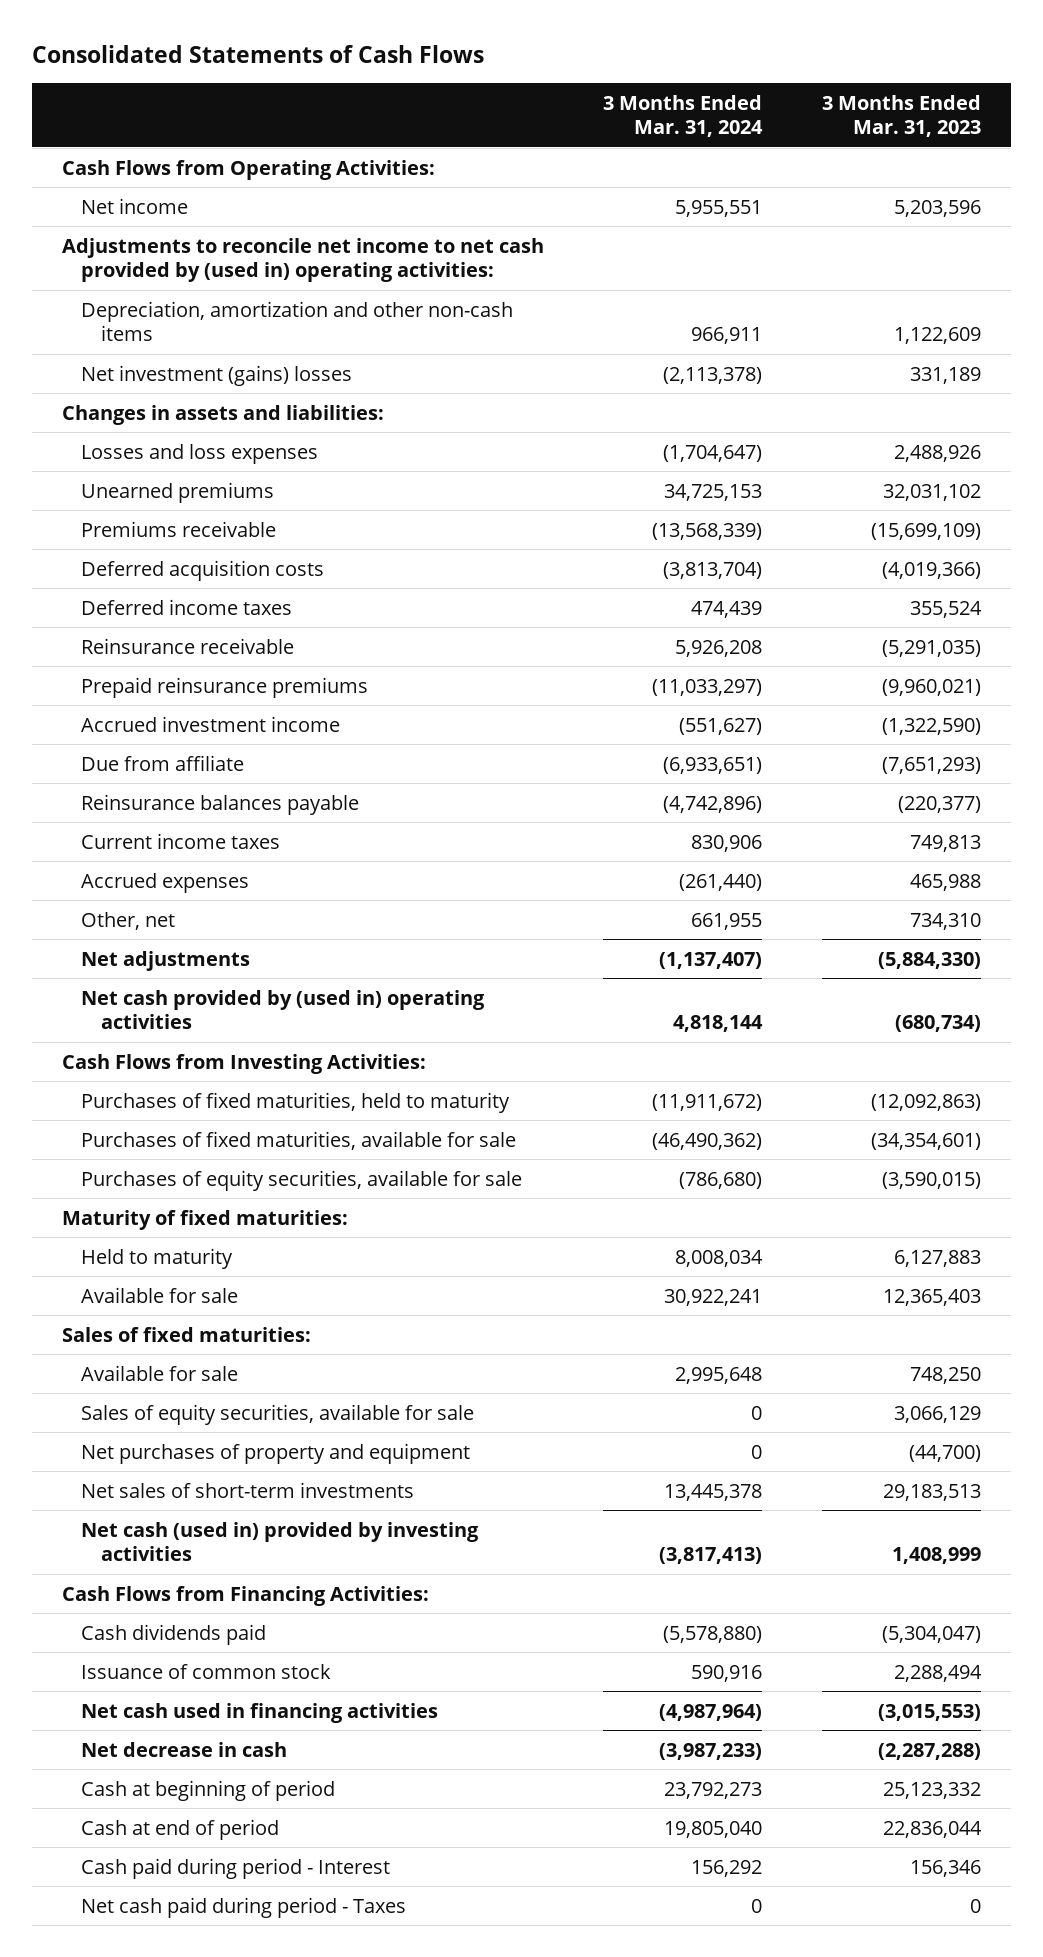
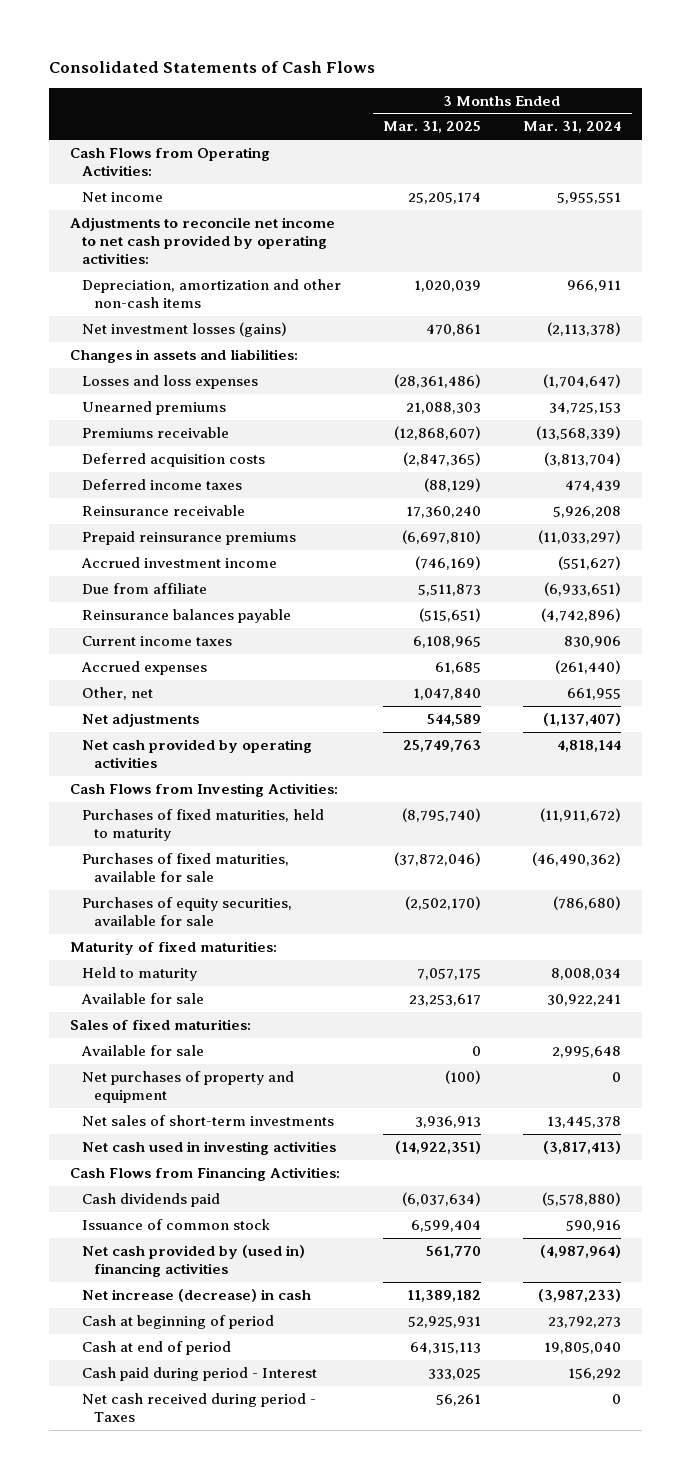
[822,94,982,137] 3 Months Ended Mar. 31, 2023 -> none
none -> [383,121,482,134] Mar. 31, 2025
[61,237,544,283] Adjustments to reconcile net income to net cash provided by (used in) operating activities: -> [70,217,336,265] Adjustments to reconcile net income to net cash provided by operating activities:
[81,364,353,386] Net investment (gains) losses -> [82,322,288,338] Net investment losses (gains)
[81,989,486,1030] Net cash provided by (used in) operating activities -> [82,739,313,769] Net cash provided by operating activities
[81,1403,475,1425] Sales of equity securities, available for sale -> none
[81,1521,480,1562] Net cash (used in) provided by investing activities -> [82,1141,337,1156] Net cash used in investing activities
[81,1702,439,1723] Net cash used in financing activities -> [82,1245,306,1278] Net cash provided by (used in) financing activities
[81,1741,288,1757] Net decrease in cash -> [82,1289,312,1303] Net increase (decrease) in cash
[81,1896,407,1918] Net cash paid during period - Taxes -> [82,1393,317,1423] Net cash received during period - Taxes

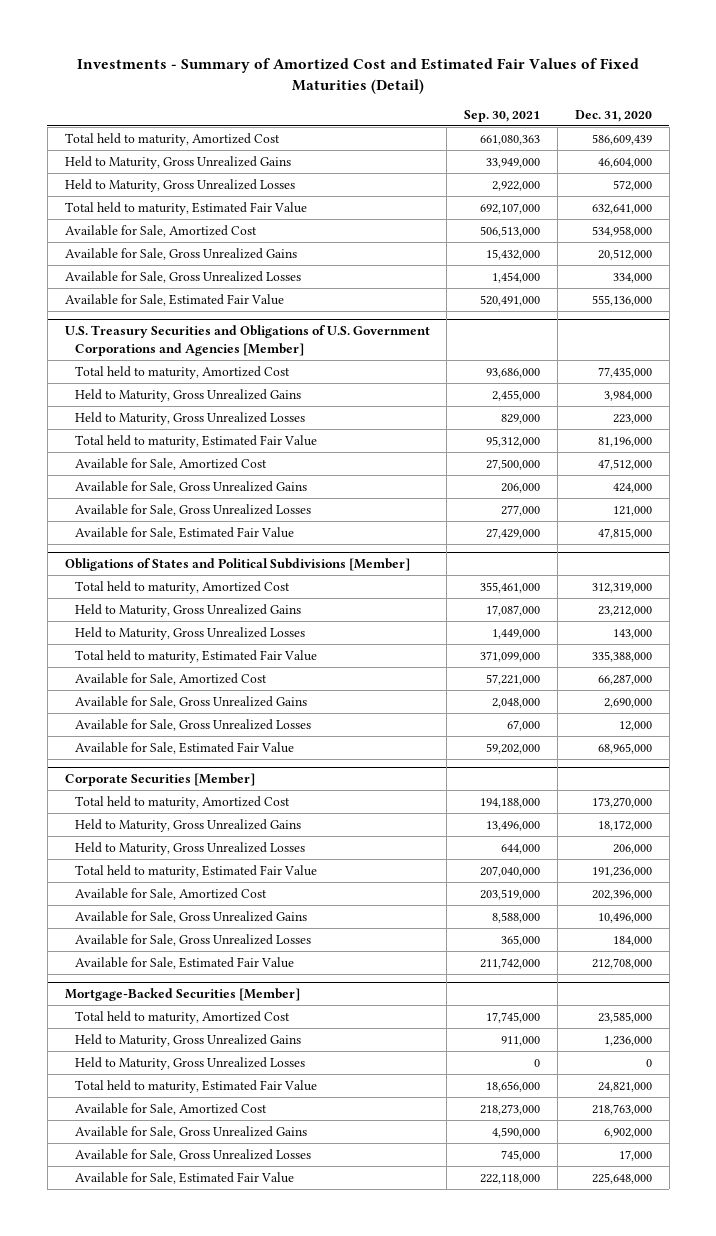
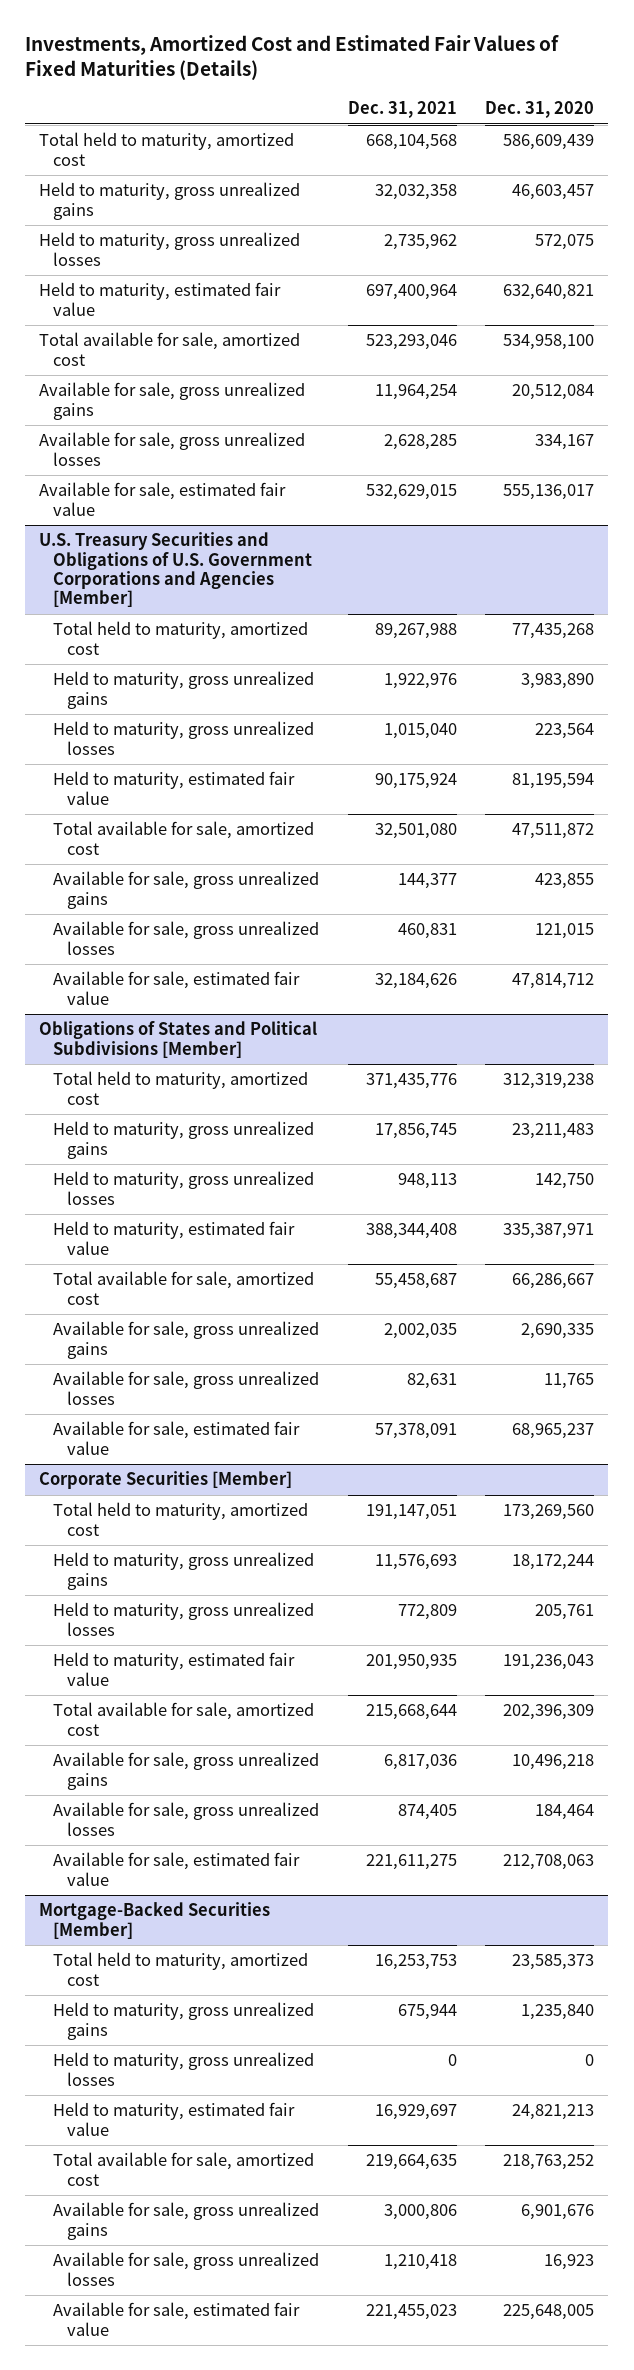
[77,57,640,94] Investments - Summary of Amortized Cost and Estimated Fair Values of Fixed Maturities (Detail) -> [25,34,560,81] Investments, Amortized Cost and Estimated Fair Values of Fixed Maturities (Details)
[464,109,541,122] Sep. 30, 2021 -> none
none -> [347,101,457,119] Dec. 31, 2021
[64,132,280,146] Total held to maturity, Amortized Cost -> [39,132,295,166] Total held to maturity, amortized cost
[64,155,291,169] Held to Maturity, Gross Unrealized Gains -> [39,182,301,220] Held to maturity, gross unrealized gains
[597,157,652,168] 46,604,000 -> [512,184,595,201] 46,603,457
[64,178,295,192] Held to Maturity, Gross Unrealized Losses -> [39,232,301,266] Held to maturity, gross unrealized losses
[612,179,652,191] 572,000 -> [535,234,595,251] 572,075
[64,201,307,215] Total held to maturity, Estimated Fair Value -> [39,282,282,316] Held to maturity, estimated fair value
[591,203,652,214] 632,641,000 -> [503,284,595,301] 632,640,821
[64,224,257,237] Available for Sale, Amortized Cost -> [39,332,301,366] Total available for sale, amortized cost
[591,225,652,237] 534,958,000 -> [503,334,595,351] 534,958,100
[64,247,297,260] Available for Sale, Gross Unrealized Gains -> [39,382,306,420] Available for sale, gross unrealized gains
[597,248,652,260] 20,512,000 -> [512,384,595,401] 20,512,084
[64,270,301,283] Available for Sale, Gross Unrealized Losses -> [39,432,306,466] Available for sale, gross unrealized losses
[612,272,652,283] 334,000 -> [535,434,595,451] 334,167
[64,293,284,306] Available for Sale, Estimated Fair Value -> [39,482,287,516] Available for sale, estimated fair value
[591,294,652,306] 555,136,000 -> [503,484,595,501] 555,136,017
[75,365,291,379] Total held to maturity, Amortized Cost -> [53,621,309,655] Total held to maturity, amortized cost
[597,366,652,378] 77,435,000 -> [512,623,595,640] 77,435,268
[75,388,302,402] Held to Maturity, Gross Unrealized Gains -> [53,671,315,709] Held to maturity, gross unrealized gains
[603,390,652,401] 3,984,000 -> [521,673,595,690] 3,983,890
[75,411,306,425] Held to Maturity, Gross Unrealized Losses -> [53,721,315,755] Held to maturity, gross unrealized losses
[612,413,652,424] 223,000 -> [535,723,595,740] 223,564
[75,434,318,448] Total held to maturity, Estimated Fair Value -> [53,771,296,805] Held to maturity, estimated fair value
[597,436,652,447] 81,196,000 -> [512,773,595,790] 81,195,594
[75,457,268,470] Available for Sale, Amortized Cost -> [53,821,315,855] Total available for sale, amortized cost
[597,458,652,470] 47,512,000 -> [512,823,595,840] 47,511,872
[75,480,308,493] Available for Sale, Gross Unrealized Gains -> [53,871,320,909] Available for sale, gross unrealized gains
[612,482,652,493] 424,000 -> [535,873,595,890] 423,855
[75,503,312,516] Available for Sale, Gross Unrealized Losses -> [53,921,320,955] Available for sale, gross unrealized losses
[612,505,652,516] 121,000 -> [535,923,595,940] 121,015
[75,526,295,539] Available for Sale, Estimated Fair Value -> [53,971,301,1005] Available for sale, estimated fair value
[597,527,652,539] 47,815,000 -> [512,973,595,990] 47,814,712
[75,580,291,594] Total held to maturity, Amortized Cost -> [53,1071,309,1105] Total held to maturity, amortized cost
[591,582,652,593] 312,319,000 -> [503,1073,595,1090] 312,319,238
[75,603,302,617] Held to Maturity, Gross Unrealized Gains -> [53,1121,315,1159] Held to maturity, gross unrealized gains
[597,605,652,616] 23,212,000 -> [512,1123,595,1140] 23,211,483
[75,626,306,640] Held to Maturity, Gross Unrealized Losses -> [53,1171,315,1205] Held to maturity, gross unrealized losses
[612,628,652,639] 143,000 -> [535,1173,595,1190] 142,750
[75,649,318,663] Total held to maturity, Estimated Fair Value -> [53,1221,296,1255] Held to maturity, estimated fair value
[591,650,652,662] 335,388,000 -> [503,1223,595,1240] 335,387,971
[75,672,268,685] Available for Sale, Amortized Cost -> [53,1271,315,1305] Total available for sale, amortized cost
[597,673,652,685] 66,287,000 -> [512,1273,595,1290] 66,286,667
[75,695,308,708] Available for Sale, Gross Unrealized Gains -> [53,1321,320,1359] Available for sale, gross unrealized gains
[603,697,652,708] 2,690,000 -> [521,1323,595,1340] 2,690,335
[75,718,312,731] Available for Sale, Gross Unrealized Losses -> [53,1371,320,1405] Available for sale, gross unrealized losses
[618,720,652,731] 12,000 -> [544,1373,595,1390] 11,765
[75,741,295,754] Available for Sale, Estimated Fair Value -> [53,1421,301,1455] Available for sale, estimated fair value
[597,742,652,754] 68,965,000 -> [512,1423,595,1440] 68,965,237
[75,795,291,809] Total held to maturity, Amortized Cost -> [53,1502,309,1536] Total held to maturity, amortized cost
[591,796,652,808] 173,270,000 -> [503,1504,595,1521] 173,269,560
[75,818,302,832] Held to Maturity, Gross Unrealized Gains -> [53,1552,315,1590] Held to maturity, gross unrealized gains
[597,819,652,831] 18,172,000 -> [512,1554,595,1571] 18,172,244
[75,841,306,855] Held to Maturity, Gross Unrealized Losses -> [53,1602,315,1636] Held to maturity, gross unrealized losses
[612,843,652,854] 206,000 -> [535,1604,595,1621] 205,761
[75,864,318,878] Total held to maturity, Estimated Fair Value -> [53,1652,296,1686] Held to maturity, estimated fair value
[591,866,652,877] 191,236,000 -> [503,1654,595,1671] 191,236,043
[75,887,268,900] Available for Sale, Amortized Cost -> [53,1702,315,1736] Total available for sale, amortized cost
[591,889,652,900] 202,396,000 -> [503,1704,595,1721] 202,396,309
[75,910,308,923] Available for Sale, Gross Unrealized Gains -> [53,1752,320,1790] Available for sale, gross unrealized gains
[597,912,652,923] 10,496,000 -> [512,1754,595,1771] 10,496,218
[75,933,312,946] Available for Sale, Gross Unrealized Losses -> [53,1802,320,1836] Available for sale, gross unrealized losses
[612,935,652,946] 184,000 -> [535,1804,595,1821] 184,464
[75,956,295,969] Available for Sale, Estimated Fair Value -> [53,1852,301,1886] Available for sale, estimated fair value
[591,957,652,969] 212,708,000 -> [503,1854,595,1871] 212,708,063
[75,1010,291,1024] Total held to maturity, Amortized Cost -> [53,1952,309,1986] Total held to maturity, amortized cost
[597,1011,652,1023] 23,585,000 -> [512,1954,595,1971] 23,585,373
[75,1033,302,1047] Held to Maturity, Gross Unrealized Gains -> [53,2002,315,2040] Held to maturity, gross unrealized gains
[603,1035,652,1046] 1,236,000 -> [521,2004,595,2021] 1,235,840
[75,1056,306,1070] Held to Maturity, Gross Unrealized Losses -> [53,2052,315,2086] Held to maturity, gross unrealized losses
[75,1079,318,1093] Total held to maturity, Estimated Fair Value -> [53,2102,296,2136] Held to maturity, estimated fair value
[597,1081,652,1092] 24,821,000 -> [512,2104,595,2121] 24,821,213
[75,1102,268,1115] Available for Sale, Amortized Cost -> [53,2152,315,2186] Total available for sale, amortized cost
[591,1103,652,1115] 218,763,000 -> [503,2154,595,2171] 218,763,252
[75,1125,308,1138] Available for Sale, Gross Unrealized Gains -> [53,2202,320,2240] Available for sale, gross unrealized gains
[603,1127,652,1138] 6,902,000 -> [521,2204,595,2221] 6,901,676
[75,1148,312,1161] Available for Sale, Gross Unrealized Losses -> [53,2252,320,2286] Available for sale, gross unrealized losses
[618,1149,652,1161] 17,000 -> [544,2254,595,2271] 16,923
[75,1171,295,1184] Available for Sale, Estimated Fair Value -> [53,2302,301,2336] Available for sale, estimated fair value
[591,1172,652,1184] 225,648,000 -> [503,2304,595,2321] 225,648,005

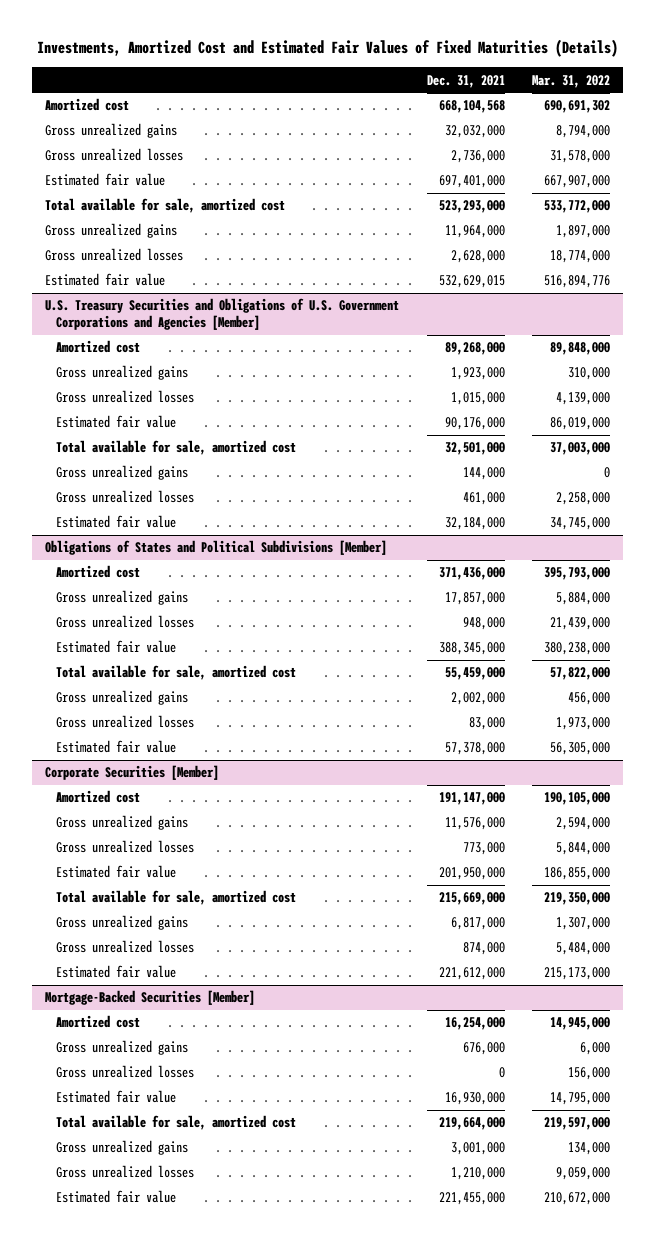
[485,101,595,119] Dec. 31, 2020 -> none
none -> [531,74,610,88] Mar. 31, 2022
[39,132,295,166] Total held to maturity, amortized cost -> [45,98,130,112] Amortized cost
[39,182,301,220] Held to maturity, gross unrealized gains -> [45,123,178,139] Gross unrealized gains
[374,184,457,201] 32,032,358 -> [444,125,505,139] 32,032,000
[39,232,301,266] Held to maturity, gross unrealized losses -> [45,148,184,162] Gross unrealized losses
[383,234,457,251] 2,735,962 -> [450,150,505,164] 2,736,000
[39,282,282,316] Held to maturity, estimated fair value -> [45,173,166,187] Estimated fair value
[365,284,457,301] 697,400,964 -> [438,175,505,189] 697,401,000
[365,334,457,351] 523,293,046 -> [438,200,505,214] 523,293,000
[39,382,306,420] Available for sale, gross unrealized gains -> [45,223,178,239] Gross unrealized gains
[374,384,457,401] 11,964,254 -> [444,225,505,239] 11,964,000
[39,432,306,466] Available for sale, gross unrealized losses -> [45,248,184,262] Gross unrealized losses
[383,434,457,451] 2,628,285 -> [450,250,505,264] 2,628,000
[39,482,287,516] Available for sale, estimated fair value -> [45,273,166,287] Estimated fair value
[53,621,309,655] Total held to maturity, amortized cost -> [55,340,140,354] Amortized cost
[374,623,457,640] 89,267,988 -> [444,342,505,356] 89,268,000
[53,671,315,709] Held to maturity, gross unrealized gains -> [55,365,188,381] Gross unrealized gains
[383,673,457,690] 1,922,976 -> [450,367,505,381] 1,923,000
[53,721,315,755] Held to maturity, gross unrealized losses -> [55,390,194,404] Gross unrealized losses
[383,723,457,740] 1,015,040 -> [450,392,505,406] 1,015,000
[53,771,296,805] Held to maturity, estimated fair value -> [55,415,176,429] Estimated fair value
[374,773,457,790] 90,175,924 -> [444,417,505,431] 90,176,000
[374,823,457,840] 32,501,080 -> [444,442,505,456] 32,501,000
[53,871,320,909] Available for sale, gross unrealized gains -> [55,465,188,481] Gross unrealized gains
[397,873,457,890] 144,377 -> [462,467,505,481] 144,000
[53,921,320,955] Available for sale, gross unrealized losses -> [55,490,194,504] Gross unrealized losses
[397,923,457,940] 460,831 -> [462,492,505,506] 461,000
[53,971,301,1005] Available for sale, estimated fair value -> [55,515,176,529] Estimated fair value
[374,973,457,990] 32,184,626 -> [444,517,505,531] 32,184,000
[53,1071,309,1105] Total held to maturity, amortized cost -> [55,565,140,579] Amortized cost
[365,1073,457,1090] 371,435,776 -> [438,567,505,581] 371,436,000
[53,1121,315,1159] Held to maturity, gross unrealized gains -> [55,590,188,606] Gross unrealized gains
[374,1123,457,1140] 17,856,745 -> [444,592,505,606] 17,857,000
[53,1171,315,1205] Held to maturity, gross unrealized losses -> [55,615,194,629] Gross unrealized losses
[397,1173,457,1190] 948,113 -> [462,617,505,631] 948,000
[53,1221,296,1255] Held to maturity, estimated fair value -> [55,640,176,654] Estimated fair value
[365,1223,457,1240] 388,344,408 -> [438,642,505,656] 388,345,000
[374,1273,457,1290] 55,458,687 -> [444,667,505,681] 55,459,000
[53,1321,320,1359] Available for sale, gross unrealized gains -> [55,690,188,706] Gross unrealized gains
[383,1323,457,1340] 2,002,035 -> [450,692,505,706] 2,002,000
[53,1371,320,1405] Available for sale, gross unrealized losses -> [55,715,194,729] Gross unrealized losses
[406,1373,457,1390] 82,631 -> [468,717,505,731] 83,000
[53,1421,301,1455] Available for sale, estimated fair value -> [55,740,176,754] Estimated fair value
[374,1423,457,1440] 57,378,091 -> [444,742,505,756] 57,378,000
[53,1502,309,1536] Total held to maturity, amortized cost -> [55,790,140,804] Amortized cost
[365,1504,457,1521] 191,147,051 -> [438,792,505,806] 191,147,000
[53,1552,315,1590] Held to maturity, gross unrealized gains -> [55,815,188,831] Gross unrealized gains
[374,1554,457,1571] 11,576,693 -> [444,817,505,831] 11,576,000
[53,1602,315,1636] Held to maturity, gross unrealized losses -> [55,840,194,854] Gross unrealized losses
[397,1604,457,1621] 772,809 -> [462,842,505,856] 773,000
[53,1652,296,1686] Held to maturity, estimated fair value -> [55,865,176,879] Estimated fair value
[365,1654,457,1671] 201,950,935 -> [438,867,505,881] 201,950,000
[365,1704,457,1721] 215,668,644 -> [438,892,505,906] 215,669,000
[53,1752,320,1790] Available for sale, gross unrealized gains -> [55,915,188,931] Gross unrealized gains
[383,1754,457,1771] 6,817,036 -> [450,917,505,931] 6,817,000
[53,1802,320,1836] Available for sale, gross unrealized losses -> [55,940,194,954] Gross unrealized losses
[397,1804,457,1821] 874,405 -> [462,942,505,956] 874,000
[53,1852,301,1886] Available for sale, estimated fair value -> [55,965,176,979] Estimated fair value
[365,1854,457,1871] 221,611,275 -> [438,967,505,981] 221,612,000
[53,1952,309,1986] Total held to maturity, amortized cost -> [55,1015,140,1029] Amortized cost
[374,1954,457,1971] 16,253,753 -> [444,1017,505,1031] 16,254,000
[53,2002,315,2040] Held to maturity, gross unrealized gains -> [55,1040,188,1056] Gross unrealized gains
[397,2004,457,2021] 675,944 -> [462,1042,505,1056] 676,000
[53,2052,315,2086] Held to maturity, gross unrealized losses -> [55,1065,194,1079] Gross unrealized losses
[53,2102,296,2136] Held to maturity, estimated fair value -> [55,1090,176,1104] Estimated fair value
[374,2104,457,2121] 16,929,697 -> [444,1092,505,1106] 16,930,000
[365,2154,457,2171] 219,664,635 -> [438,1117,505,1131] 219,664,000
[53,2202,320,2240] Available for sale, gross unrealized gains -> [55,1140,188,1156] Gross unrealized gains
[383,2204,457,2221] 3,000,806 -> [450,1142,505,1156] 3,001,000
[53,2252,320,2286] Available for sale, gross unrealized losses -> [55,1165,194,1179] Gross unrealized losses
[383,2254,457,2271] 1,210,418 -> [450,1167,505,1181] 1,210,000
[53,2302,301,2336] Available for sale, estimated fair value -> [55,1190,176,1204] Estimated fair value
[365,2304,457,2321] 221,455,023 -> [438,1192,505,1206] 221,455,000

